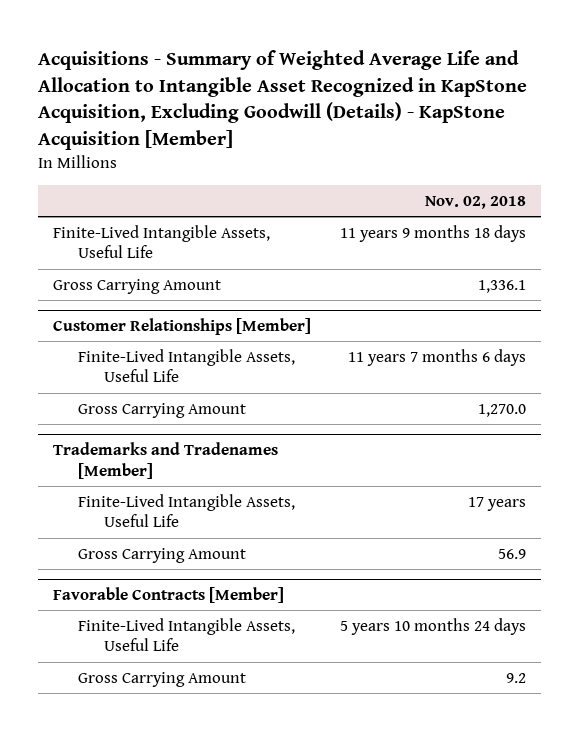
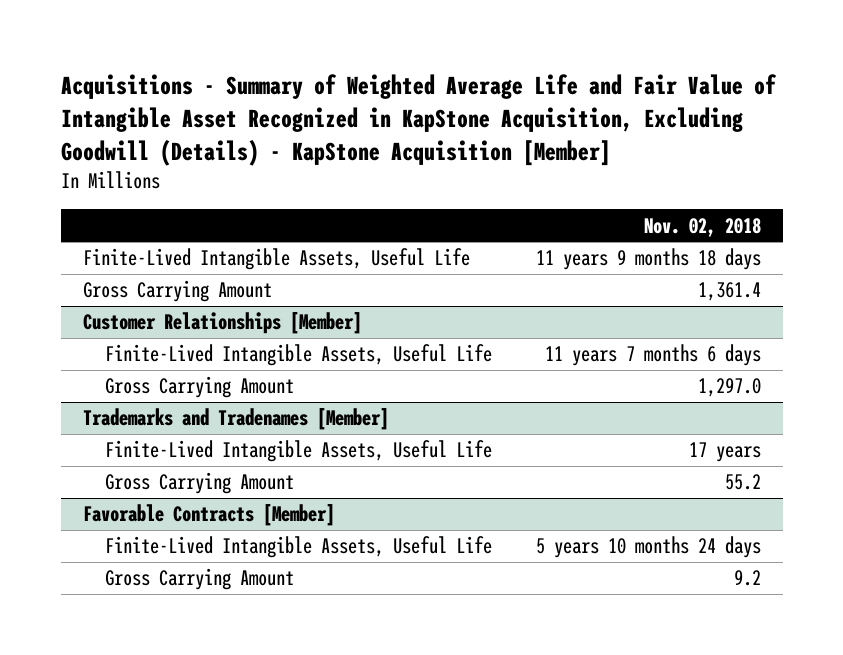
[38,49,528,150] Acquisitions - Summary of Weighted Average Life and Allocation to Intangible Asset Recognized in KapStone Acquisition, Excluding Goodwill (Details) - KapStone Acquisition [Member] -> [60,73,777,166] Acquisitions - Summary of Weighted Average Life and Fair Value of Intangible Asset Recognized in KapStone Acquisition, Excluding Goodwill (Details) - KapStone Acquisition [Member]
[478,279,527,293] 1,336.1 -> [697,282,761,302] 1,361.4
[478,403,527,417] 1,270.0 -> [697,378,761,398] 1,297.0
[498,548,527,559] 56.9 -> [724,474,761,491] 55.2

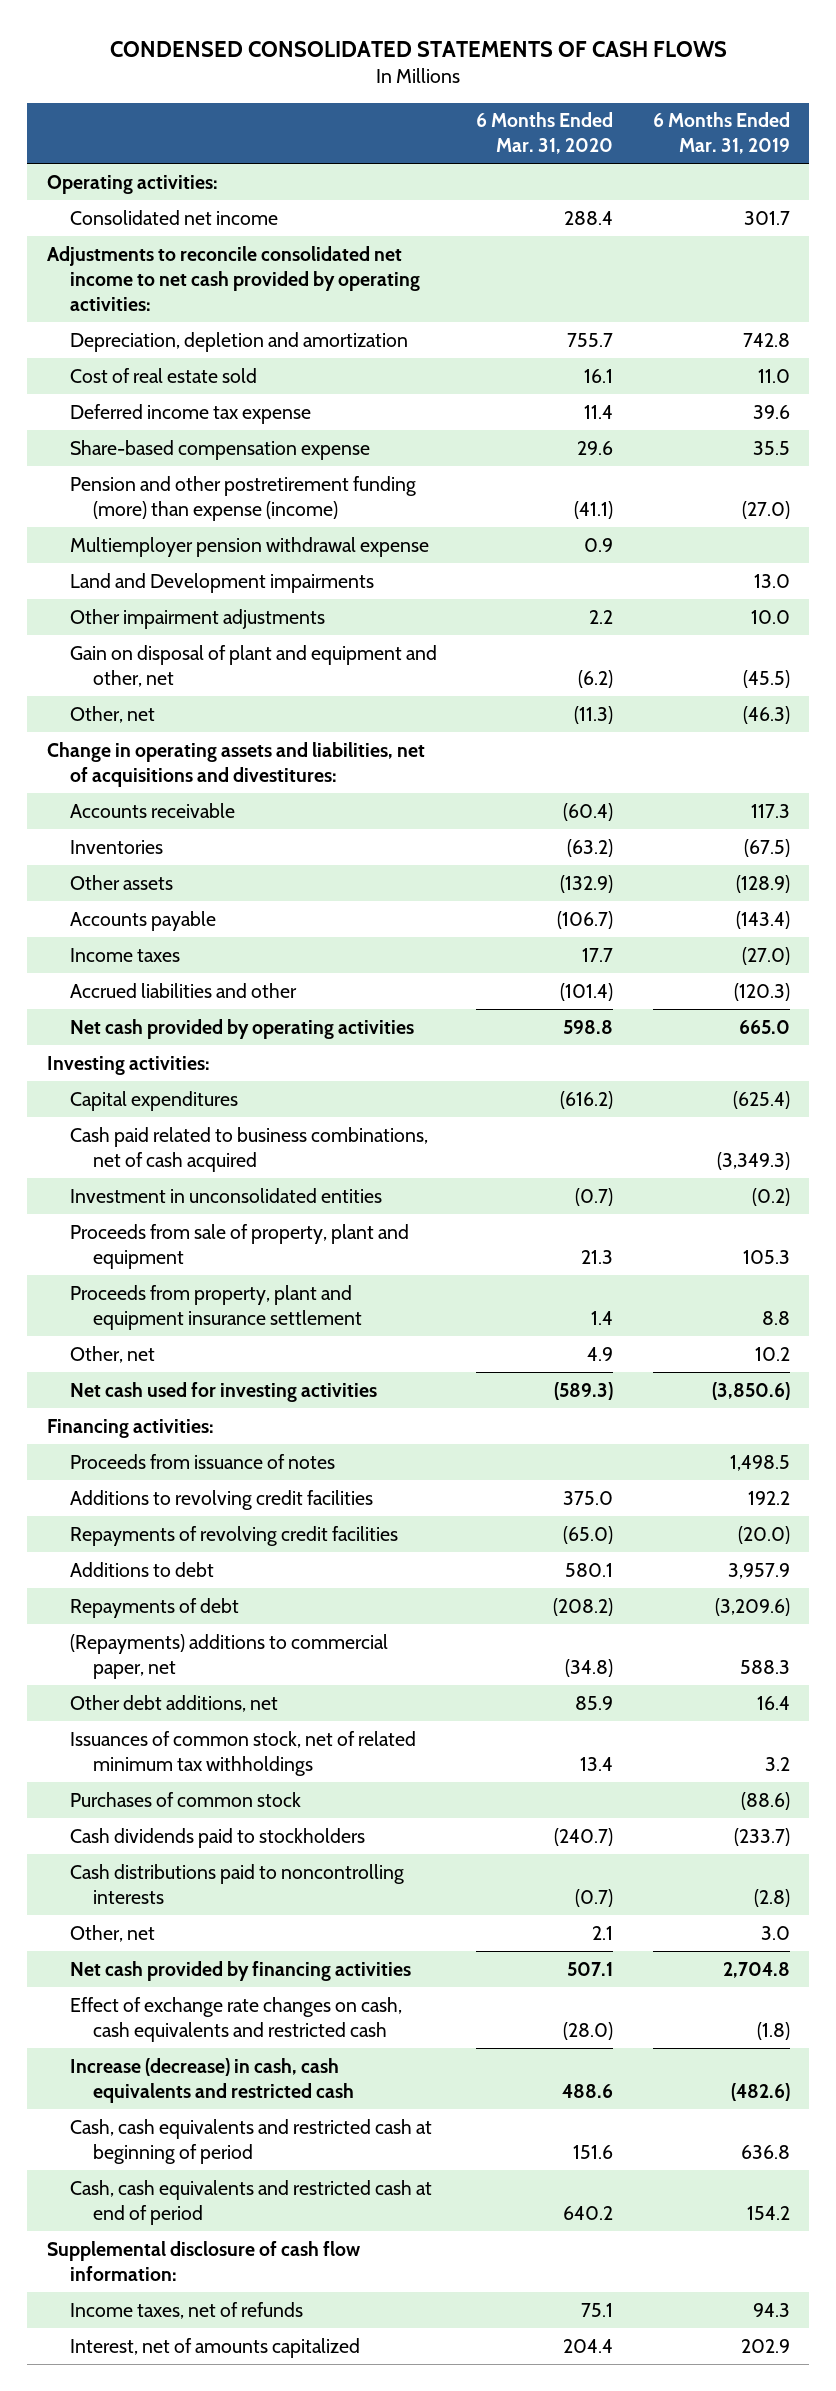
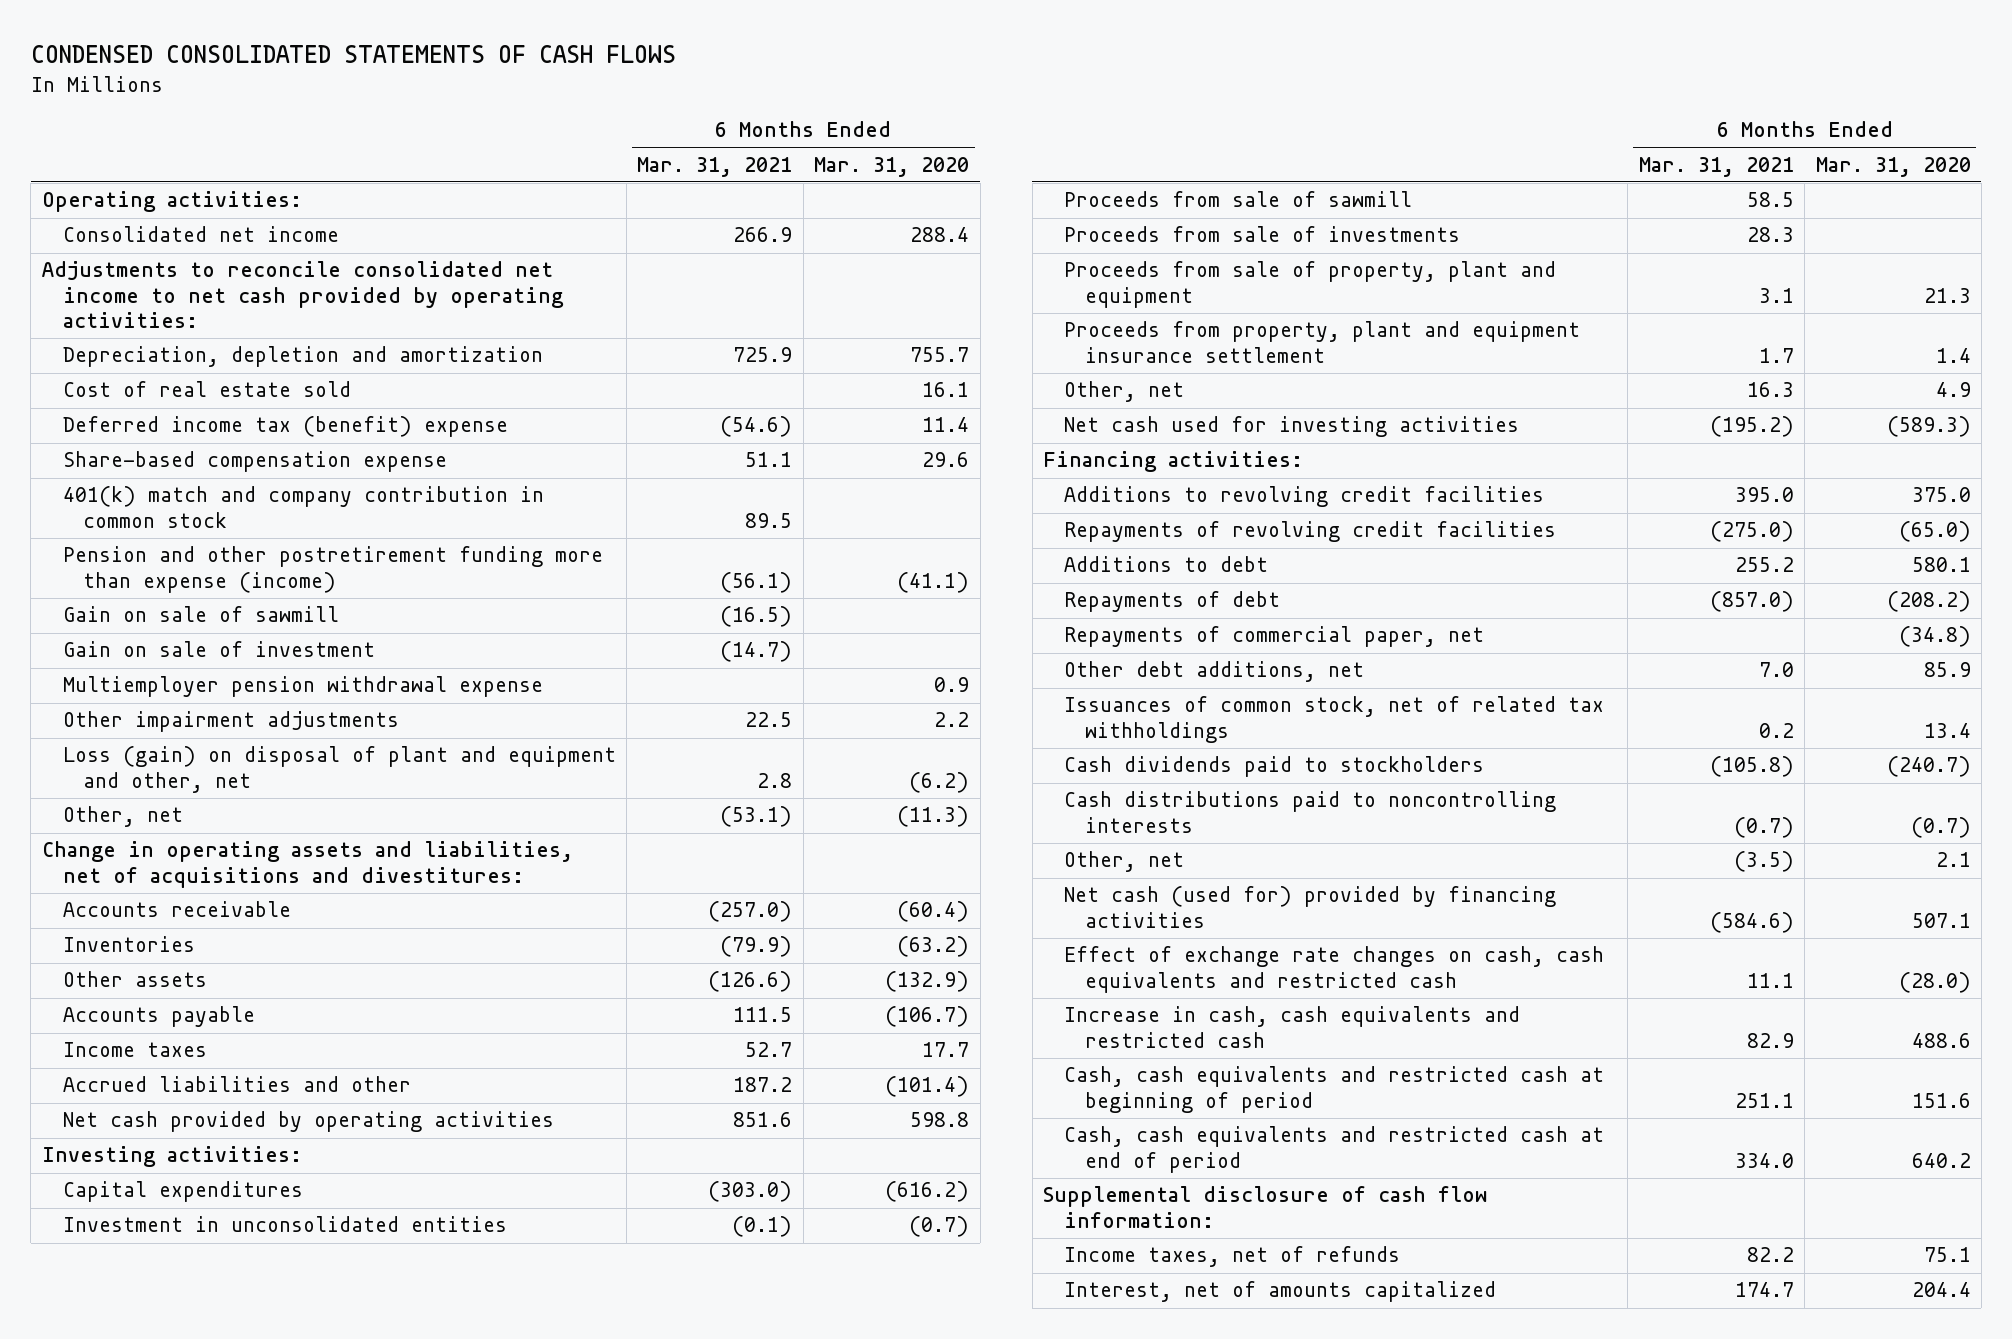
[652,112,790,155] 6 Months Ended Mar. 31, 2019 -> none
none -> [637,156,793,177] Mar. 31, 2021
[70,403,312,424] Deferred income tax expense -> [62,416,508,438] Deferred income tax (benefit) expense
none -> [62,486,544,528] 401(k) match and company contribution in common stock
[70,475,417,521] Pension and other postretirement funding (more) than expense (income) -> [62,546,603,593] Pension and other postretirement funding more than expense (income)
none -> [62,606,339,623] Gain on sale of sawmill
none -> [62,641,375,658] Gain on sale of investment
[70,572,375,593] Land and Development impairments -> none
[70,644,438,687] Gain on disposal of plant and equipment and other, net -> [62,746,616,793] Loss (gain) on disposal of plant and equipment and other, net
[70,1126,429,1172] Cash paid related to business combinations, net of cash acquired -> none
none -> [1064,191,1413,208] Proceeds from sale of sawmill
none -> [1064,226,1461,243] Proceeds from sale of investments
[70,1453,336,1469] Proceeds from issuance of notes -> none
[70,1633,389,1679] (Repayments) additions to commercial paper, net -> [1064,626,1485,648] Repayments of commercial paper, net
[70,1791,302,1807] Purchases of common stock -> none
[70,1730,417,1776] Issuances of common stock, net of related minimum tax withholdings -> [1064,696,1605,743] Issuances of common stock, net of related tax withholdings
[70,1960,412,1981] Net cash provided by financing activities -> [1064,886,1557,928] Net cash (used for) provided by financing activities
[70,2057,355,2103] Increase (decrease) in cash, cash equivalents and restricted cash -> [1064,1006,1521,1048] Increase in cash, cash equivalents and restricted cash

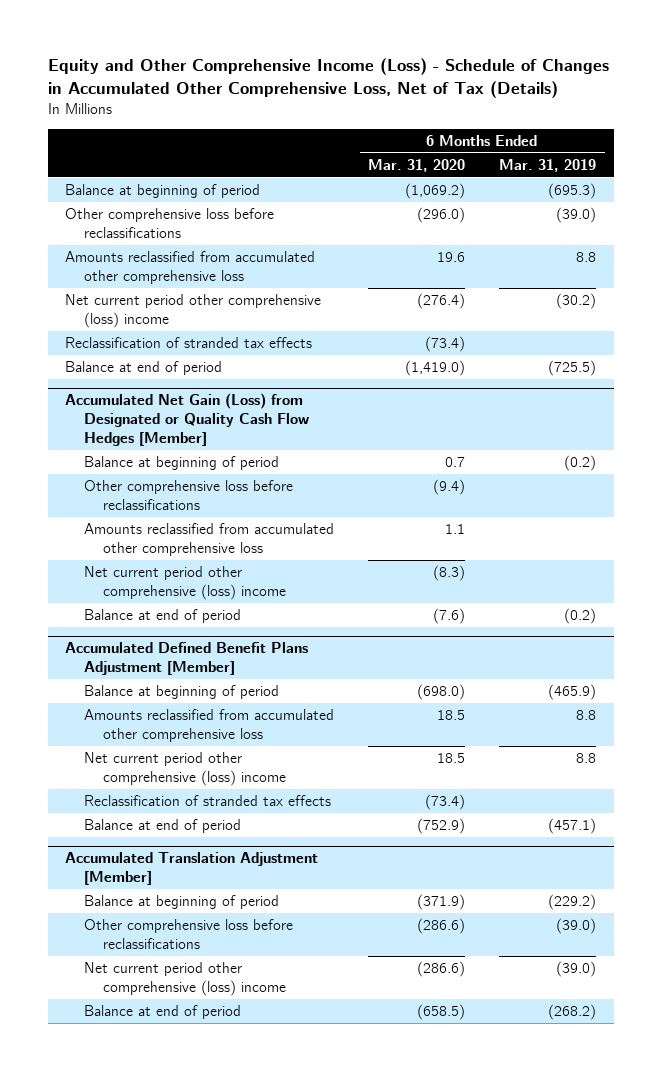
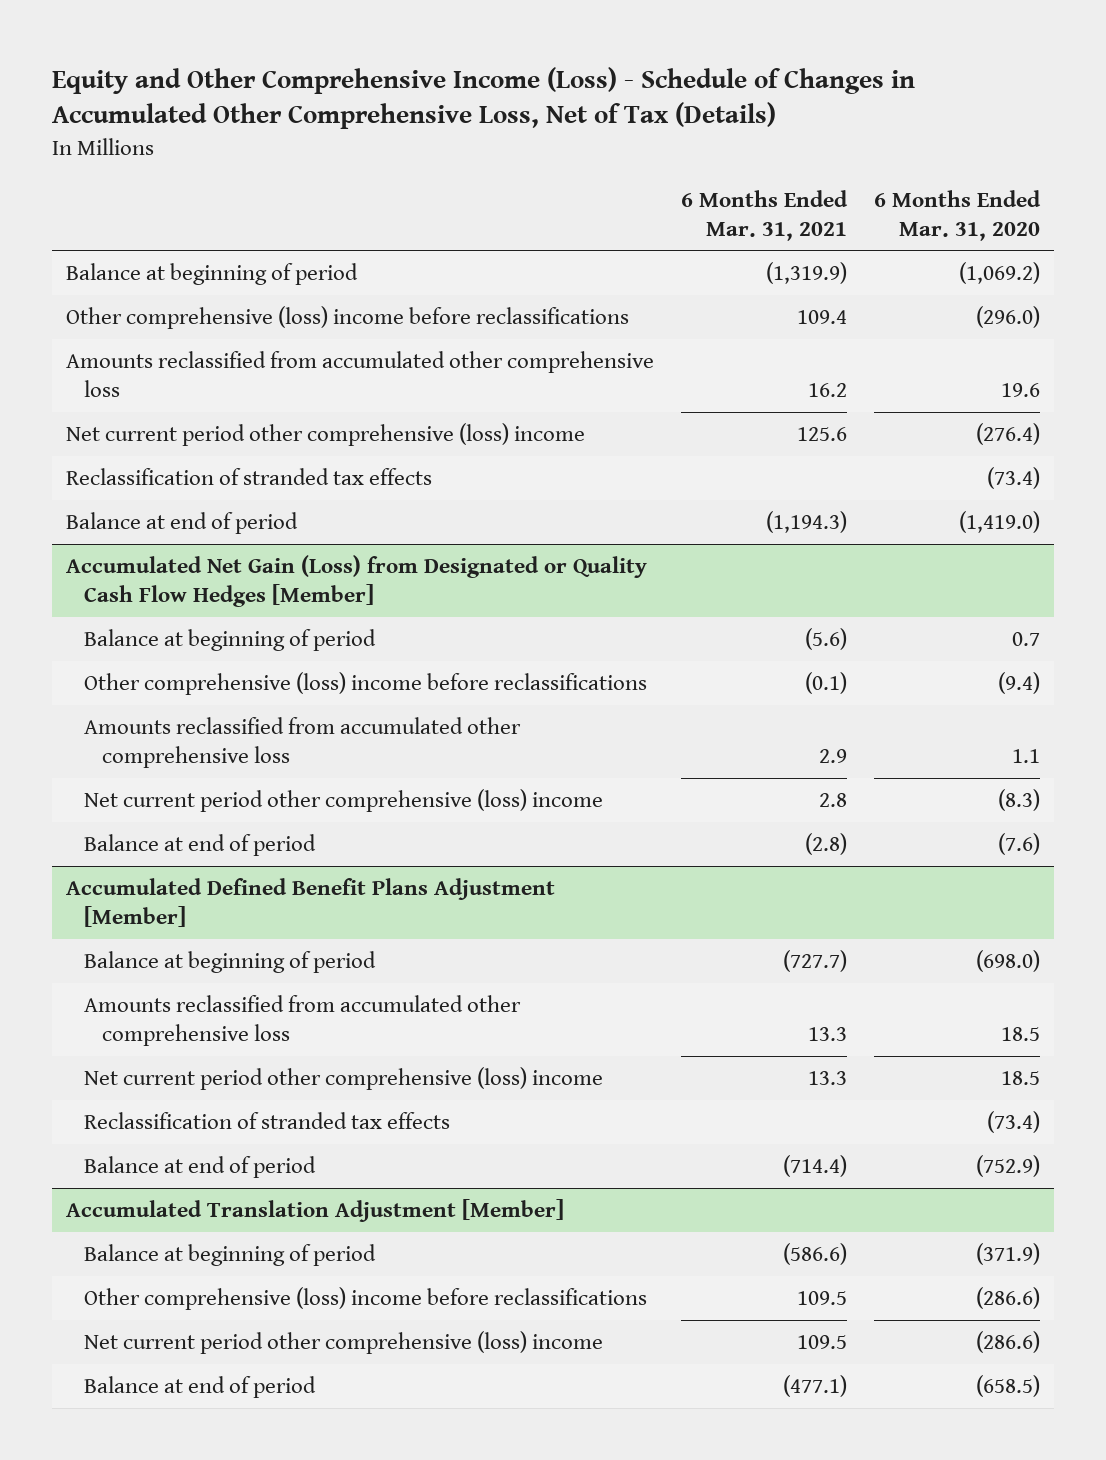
[499,159,597,173] Mar. 31, 2019 -> none
none -> [681,189,849,241] 6 Months Ended Mar. 31, 2021
[64,208,274,238] Other comprehensive loss before reclassifications -> [65,306,629,330] Other comprehensive (loss) income before reclassifications
[84,480,294,510] Other comprehensive loss before reclassifications -> [84,672,648,696] Other comprehensive (loss) income before reclassifications
[84,919,294,949] Other comprehensive loss before reclassifications -> [84,1287,648,1311] Other comprehensive (loss) income before reclassifications

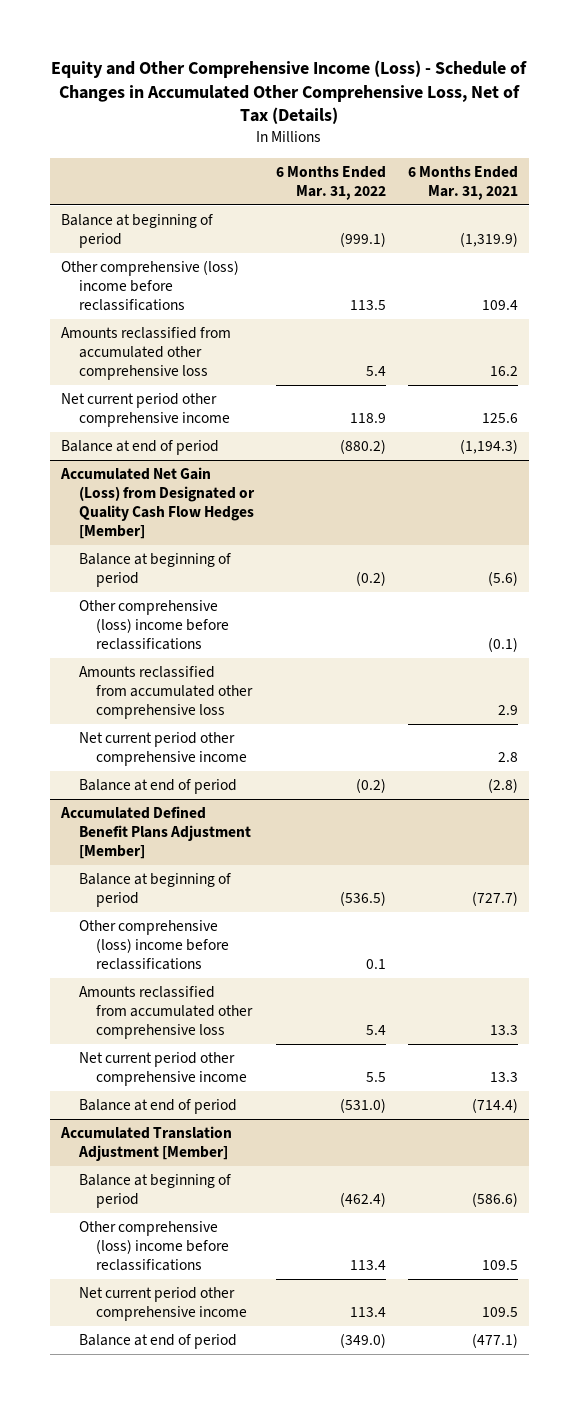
[874,189,1042,241] 6 Months Ended Mar. 31, 2020 -> none
none -> [275,166,386,200] 6 Months Ended Mar. 31, 2022
[65,468,432,486] Reclassification of stranded tax effects -> none
[65,423,585,447] Net current period other comprehensive (loss) income -> [60,393,230,428] Net current period other comprehensive income
[84,789,604,813] Net current period other comprehensive (loss) income -> [78,732,248,767] Net current period other comprehensive income
none -> [78,920,230,971] Other comprehensive (loss) income before reclassifications
[84,1112,451,1130] Reclassification of stranded tax effects -> none
[84,1067,604,1091] Net current period other comprehensive (loss) income -> [78,1052,248,1087] Net current period other comprehensive income
[84,1331,604,1355] Net current period other comprehensive (loss) income -> [78,1287,248,1322] Net current period other comprehensive income

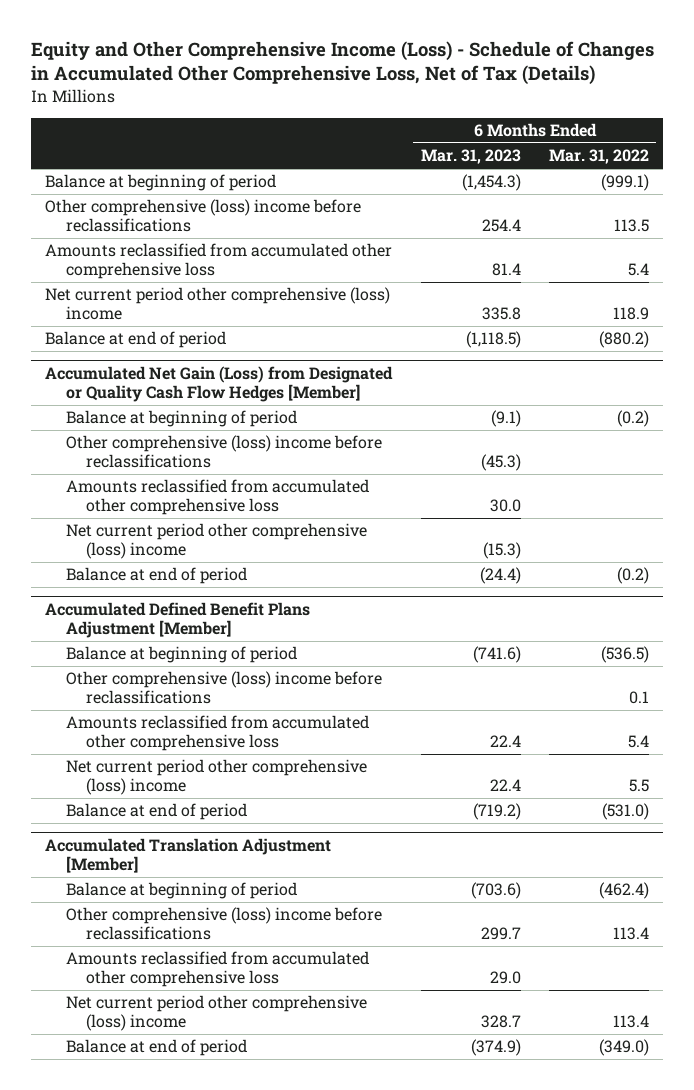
[408,166,519,200] 6 Months Ended Mar. 31, 2021 -> none
none -> [420,149,521,165] Mar. 31, 2023
[60,393,230,428] Net current period other comprehensive income -> [45,287,391,321] Net current period other comprehensive (loss) income
[78,732,248,767] Net current period other comprehensive income -> [65,523,367,560] Net current period other comprehensive (loss) income
[78,1052,248,1087] Net current period other comprehensive income -> [65,759,367,796] Net current period other comprehensive (loss) income
none -> [65,951,369,988] Amounts reclassified from accumulated other comprehensive loss
[78,1287,248,1322] Net current period other comprehensive income -> [65,995,367,1032] Net current period other comprehensive (loss) income

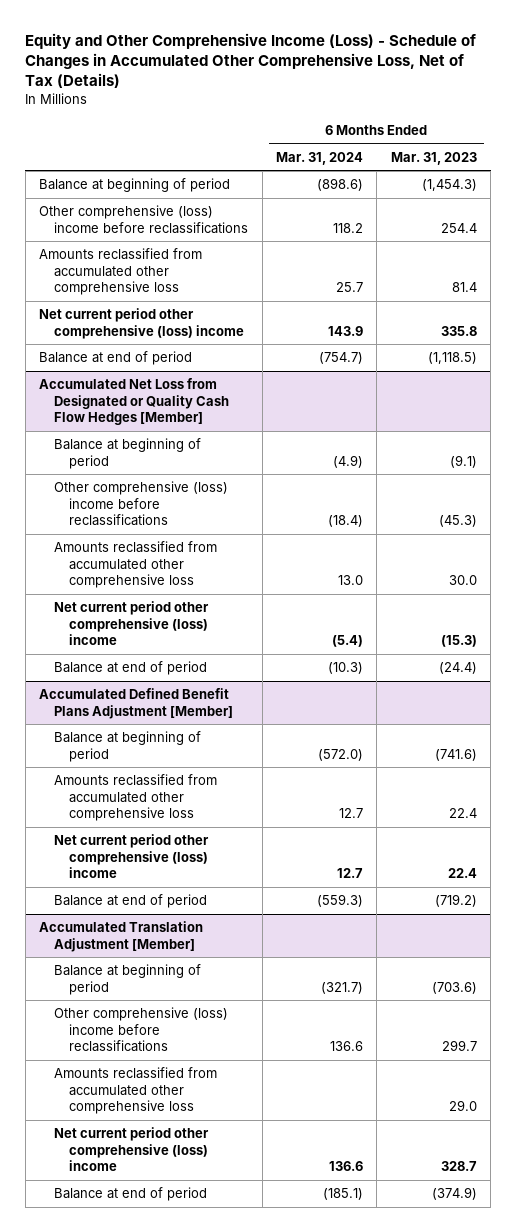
[549,149,650,165] Mar. 31, 2022 -> none
none -> [275,151,363,165] Mar. 31, 2024
[45,365,394,403] Accumulated Net Gain (Loss) from Designated or Quality Cash Flow Hedges [Member] -> [39,378,230,426] Accumulated Net Loss from Designated or Quality Cash Flow Hedges [Member]
[65,671,382,705] Other comprehensive (loss) income before reclassifications -> none

